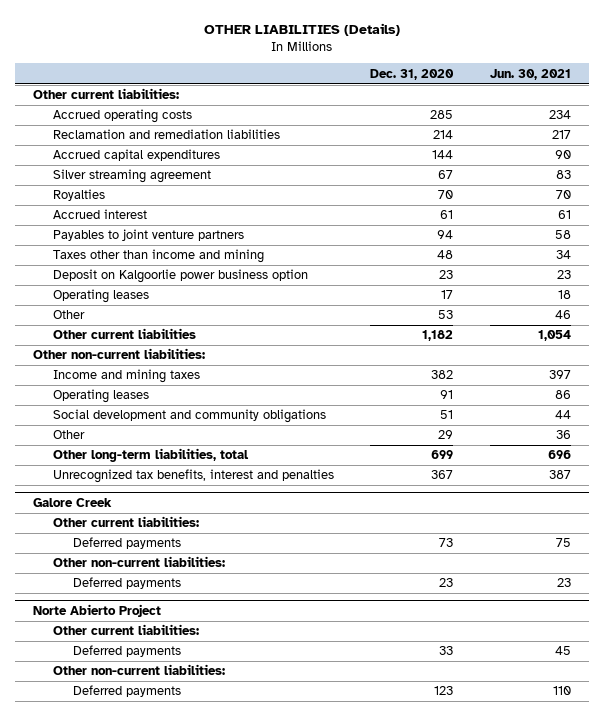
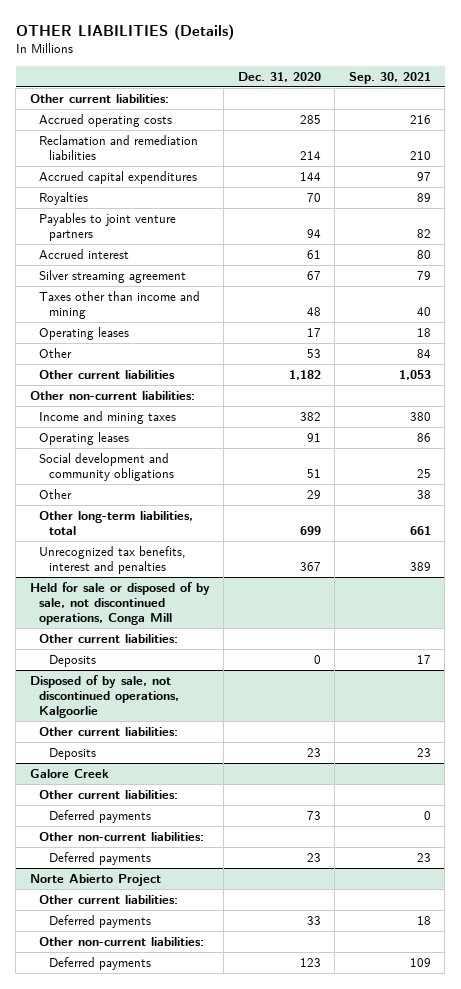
[489,68,571,80] Jun. 30, 2021 -> none
none -> [348,71,431,84] Sep. 30, 2021
[52,209,147,220] Accrued interest -> [39,249,130,260] Accrued interest
[52,169,211,184] Silver streaming agreement -> [39,270,187,284] Silver streaming agreement
[52,269,308,284] Deposit on Kalgoorlie power business option -> none
none -> [29,582,210,626] Held for sale or disposed of by sale, not discontinued operations, Conga Mill
none -> [39,634,179,644] Other current liabilities:
none -> [49,655,97,668] Deposits
none -> [29,675,180,719] Disposed of by sale, not discontinued operations, Kalgoorlie
none -> [39,727,179,737] Other current liabilities:
none -> [49,748,97,761] Deposits

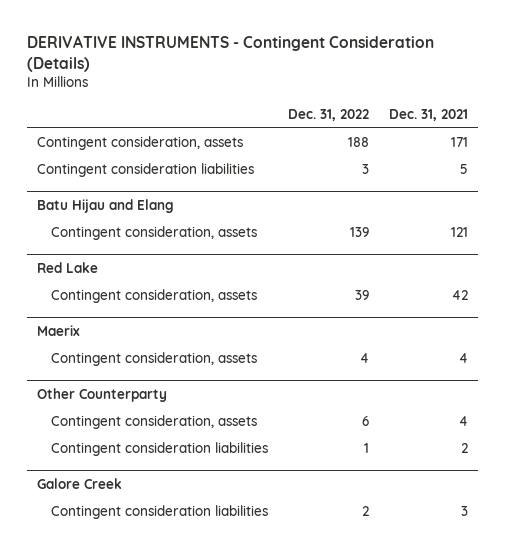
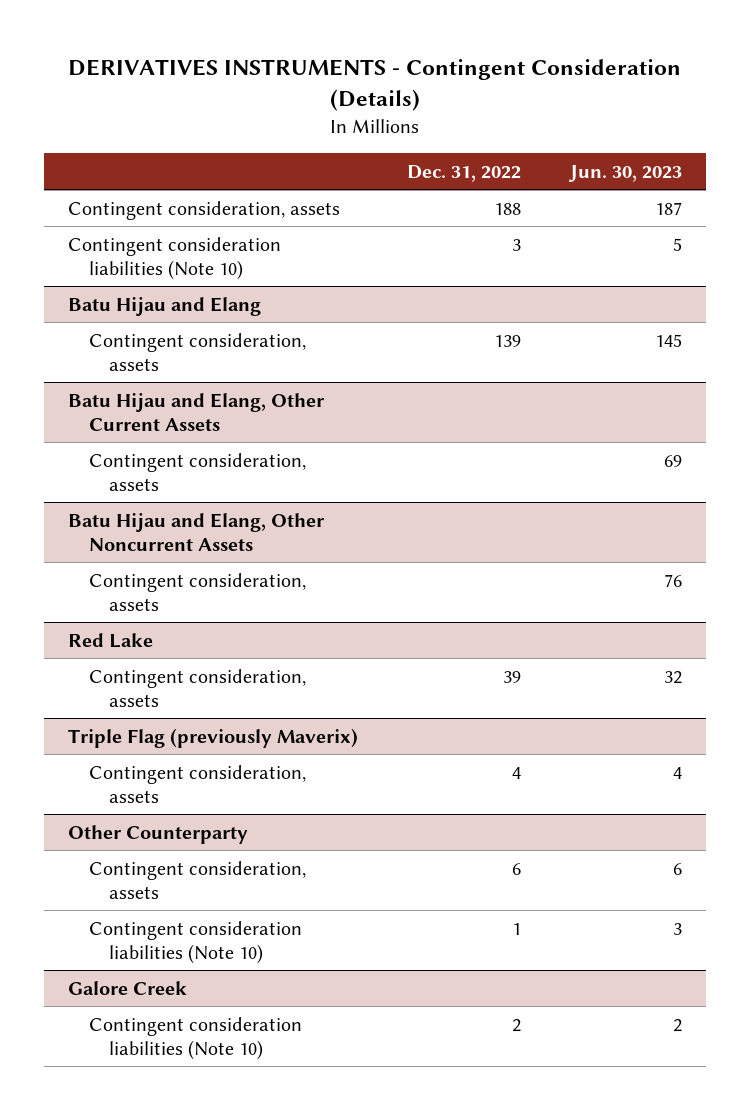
[26,35,434,73] DERIVATIVE INSTRUMENTS - Contingent Consideration (Details) -> [68,59,682,112] DERIVATIVES INSTRUMENTS - Contingent Consideration (Details)
[388,109,468,122] Dec. 31, 2021 -> none
none -> [567,164,682,182] Jun. 30, 2023
[36,163,254,178] Contingent consideration liabilities -> [68,236,282,280] Contingent consideration liabilities (Note 10)
none -> [68,392,326,431] Batu Hijau and Elang, Other Current Assets
none -> [88,452,306,491] Contingent consideration, assets
none -> [68,512,326,551] Batu Hijau and Elang, Other Noncurrent Assets
none -> [88,572,306,611] Contingent consideration, assets
[36,324,80,336] Maerix -> none
none -> [68,727,359,748] Triple Flag (previously Maverix)
[51,442,269,457] Contingent consideration liabilities -> [88,920,302,964] Contingent consideration liabilities (Note 10)
[51,505,269,520] Contingent consideration liabilities -> [88,1016,302,1060] Contingent consideration liabilities (Note 10)

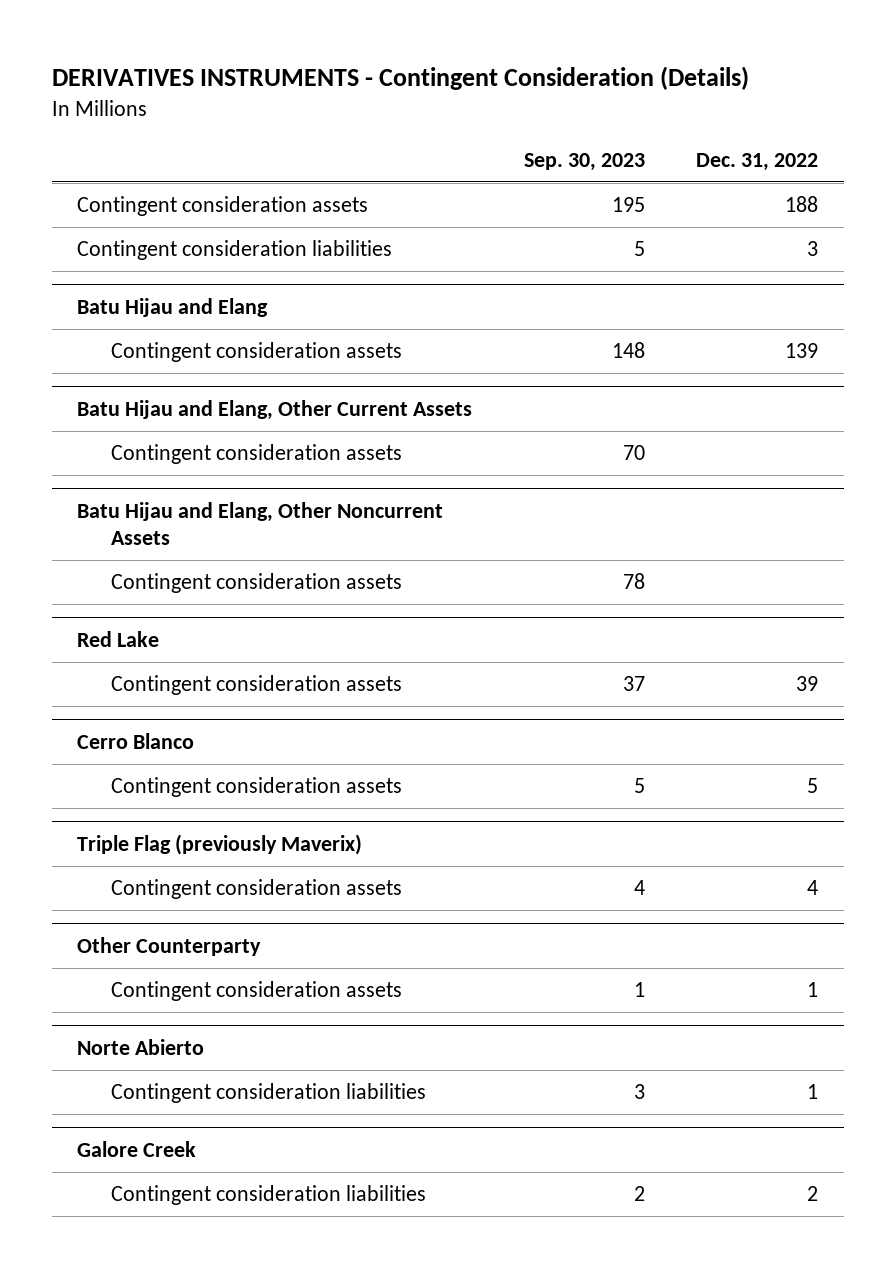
[567,164,682,182] Jun. 30, 2023 -> none
none -> [523,152,645,171] Sep. 30, 2023
[68,200,341,220] Contingent consideration, assets -> [77,196,369,217] Contingent consideration assets
[68,236,282,280] Contingent consideration liabilities (Note 10) -> [77,240,393,261] Contingent consideration liabilities
[88,332,306,371] Contingent consideration, assets -> [110,342,402,363] Contingent consideration assets
[88,452,306,491] Contingent consideration, assets -> [110,444,402,465] Contingent consideration assets
[88,572,306,611] Contingent consideration, assets -> [110,573,402,594] Contingent consideration assets
[88,668,306,707] Contingent consideration, assets -> [110,675,402,696] Contingent consideration assets
none -> [77,732,195,749] Cerro Blanco
none -> [110,777,402,798] Contingent consideration assets
[88,764,306,803] Contingent consideration, assets -> [110,879,402,900] Contingent consideration assets
[88,860,306,899] Contingent consideration, assets -> [110,981,402,1002] Contingent consideration assets
[512,862,522,875] 6 -> [807,982,819,998] 1
none -> [77,1038,205,1055] Norte Abierto
[88,920,302,964] Contingent consideration liabilities (Note 10) -> [110,1083,426,1104] Contingent consideration liabilities
[88,1016,302,1060] Contingent consideration liabilities (Note 10) -> [110,1185,426,1206] Contingent consideration liabilities

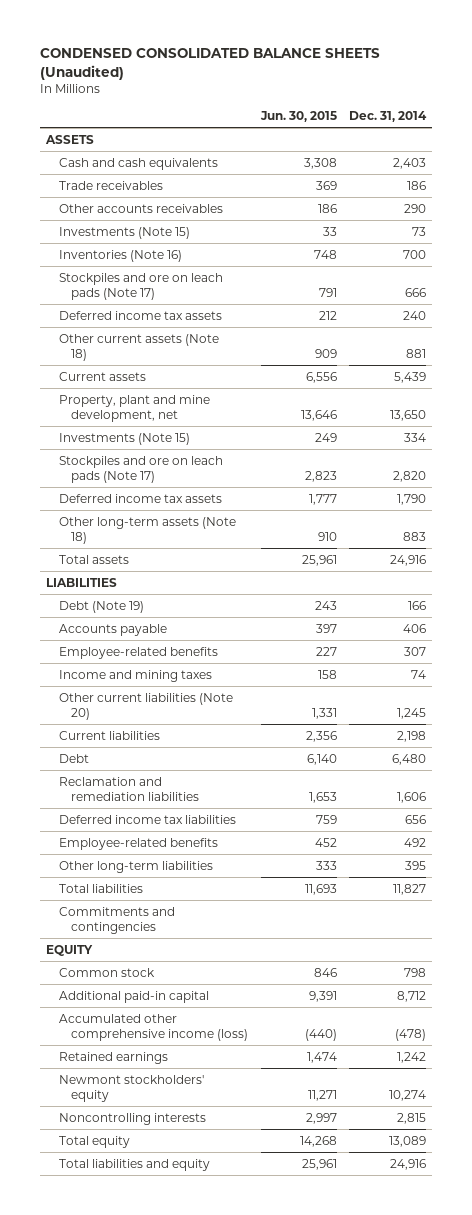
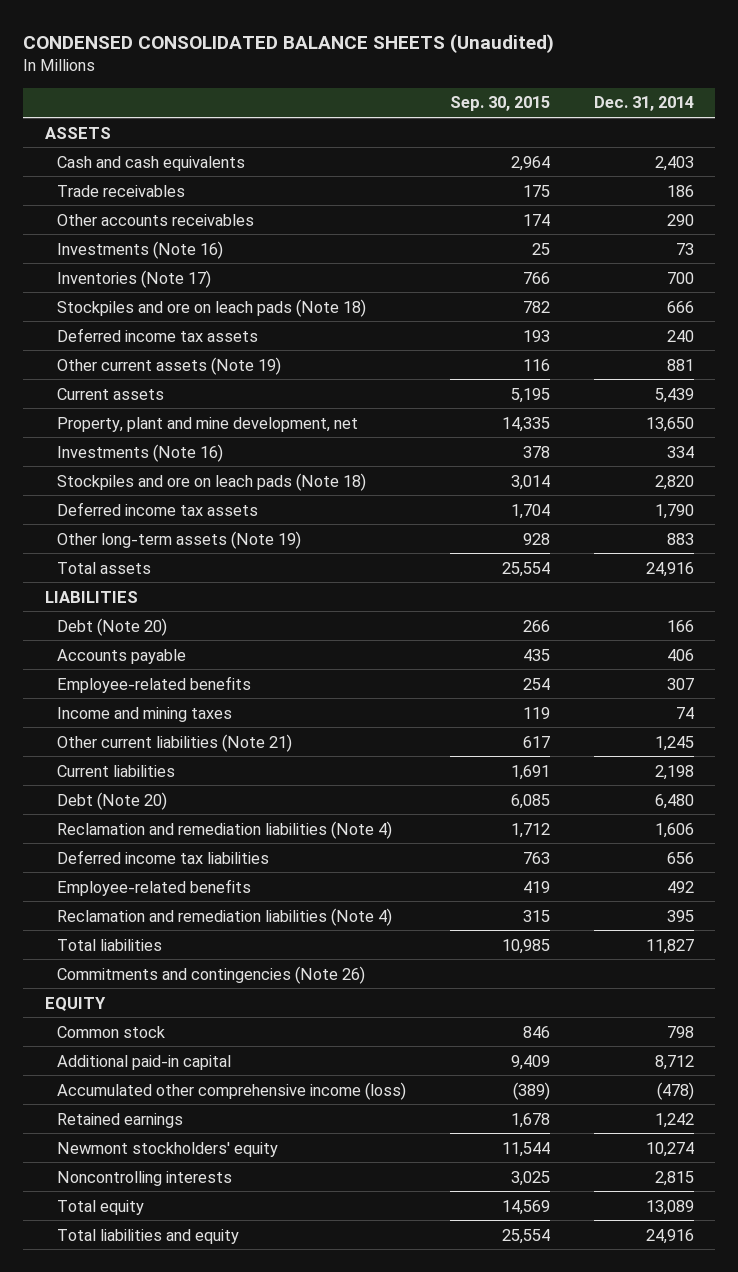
[259,111,337,123] Jun. 30, 2015 -> none
none -> [449,96,550,112] Sep. 30, 2015
[58,226,190,239] Investments (Note 15) -> [57,240,224,259] Investments (Note 16)
[58,249,182,262] Inventories (Note 16) -> [57,269,212,288] Inventories (Note 17)
[58,272,223,300] Stockpiles and ore on leach pads (Note 17) -> [57,298,367,317] Stockpiles and ore on leach pads (Note 18)
[58,333,219,361] Other current assets (Note 18) -> [57,356,282,375] Other current assets (Note 19)
[58,432,190,445] Investments (Note 15) -> [57,443,224,462] Investments (Note 16)
[58,455,223,483] Stockpiles and ore on leach pads (Note 17) -> [57,472,367,491] Stockpiles and ore on leach pads (Note 18)
[58,516,236,544] Other long-term assets (Note 18) -> [57,530,302,549] Other long-term assets (Note 19)
[58,600,144,613] Debt (Note 19) -> [57,617,168,636] Debt (Note 20)
[58,692,233,720] Other current liabilities (Note 20) -> [57,733,293,752] Other current liabilities (Note 21)
[58,753,89,763] Debt -> [57,791,168,810] Debt (Note 20)
[58,776,200,801] Reclamation and remediation liabilities -> [57,820,393,839] Reclamation and remediation liabilities (Note 4)
[58,860,213,873] Other long-term liabilities -> [57,907,393,926] Reclamation and remediation liabilities (Note 4)
[58,906,175,934] Commitments and contingencies -> [57,965,366,984] Commitments and contingencies (Note 26)

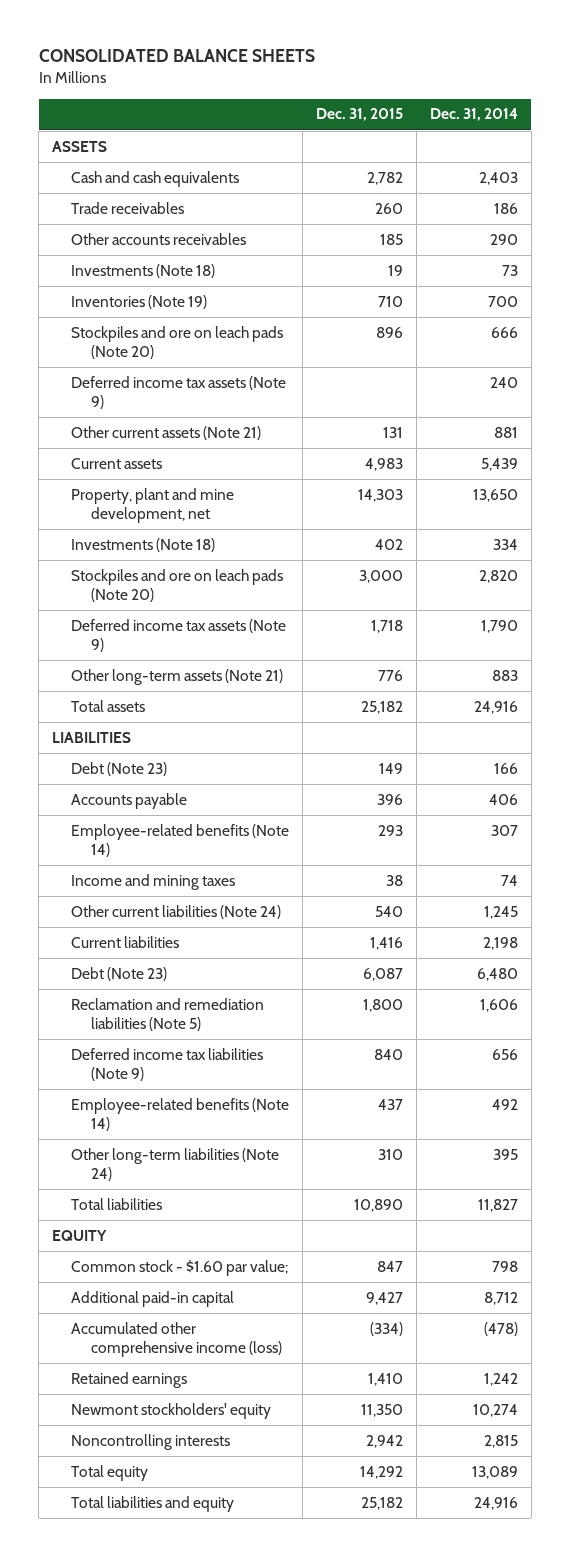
[22,33,554,53] CONDENSED CONSOLIDATED BALANCE SHEETS (Unaudited) -> [38,49,315,63] CONSOLIDATED BALANCE SHEETS
[449,96,550,112] Sep. 30, 2015 -> none
none -> [316,108,404,122] Dec. 31, 2015
[57,240,224,259] Investments (Note 16) -> [71,263,216,278] Investments (Note 18)
[57,269,212,288] Inventories (Note 17) -> [71,294,208,309] Inventories (Note 19)
[57,298,367,317] Stockpiles and ore on leach pads (Note 18) -> [71,325,284,359] Stockpiles and ore on leach pads (Note 20)
[57,327,259,342] Deferred income tax assets -> [71,375,287,409] Deferred income tax assets (Note 9)
[57,356,282,375] Other current assets (Note 19) -> [71,425,262,440] Other current assets (Note 21)
[57,443,224,462] Investments (Note 16) -> [71,537,216,552] Investments (Note 18)
[57,472,367,491] Stockpiles and ore on leach pads (Note 18) -> [71,568,284,602] Stockpiles and ore on leach pads (Note 20)
[57,501,259,516] Deferred income tax assets -> [71,618,287,652] Deferred income tax assets (Note 9)
[57,530,302,549] Other long-term assets (Note 19) -> [71,668,284,685] Other long-term assets (Note 21)
[57,617,168,636] Debt (Note 20) -> [71,761,168,776] Debt (Note 23)
[57,675,252,693] Employee-related benefits -> [71,823,290,857] Employee-related benefits (Note 14)
[57,733,293,752] Other current liabilities (Note 21) -> [71,904,282,919] Other current liabilities (Note 24)
[57,791,168,810] Debt (Note 20) -> [71,966,168,981] Debt (Note 23)
[57,820,393,839] Reclamation and remediation liabilities (Note 4) -> [71,997,265,1031] Reclamation and remediation liabilities (Note 5)
[57,849,270,864] Deferred income tax liabilities -> [71,1047,264,1081] Deferred income tax liabilities (Note 9)
[57,878,252,896] Employee-related benefits -> [71,1097,290,1131] Employee-related benefits (Note 14)
[57,907,393,926] Reclamation and remediation liabilities (Note 4) -> [71,1147,280,1181] Other long-term liabilities (Note 24)
[57,965,366,984] Commitments and contingencies (Note 26) -> none
[57,1025,166,1038] Common stock -> [71,1259,289,1276] Common stock - $1.60 par value;

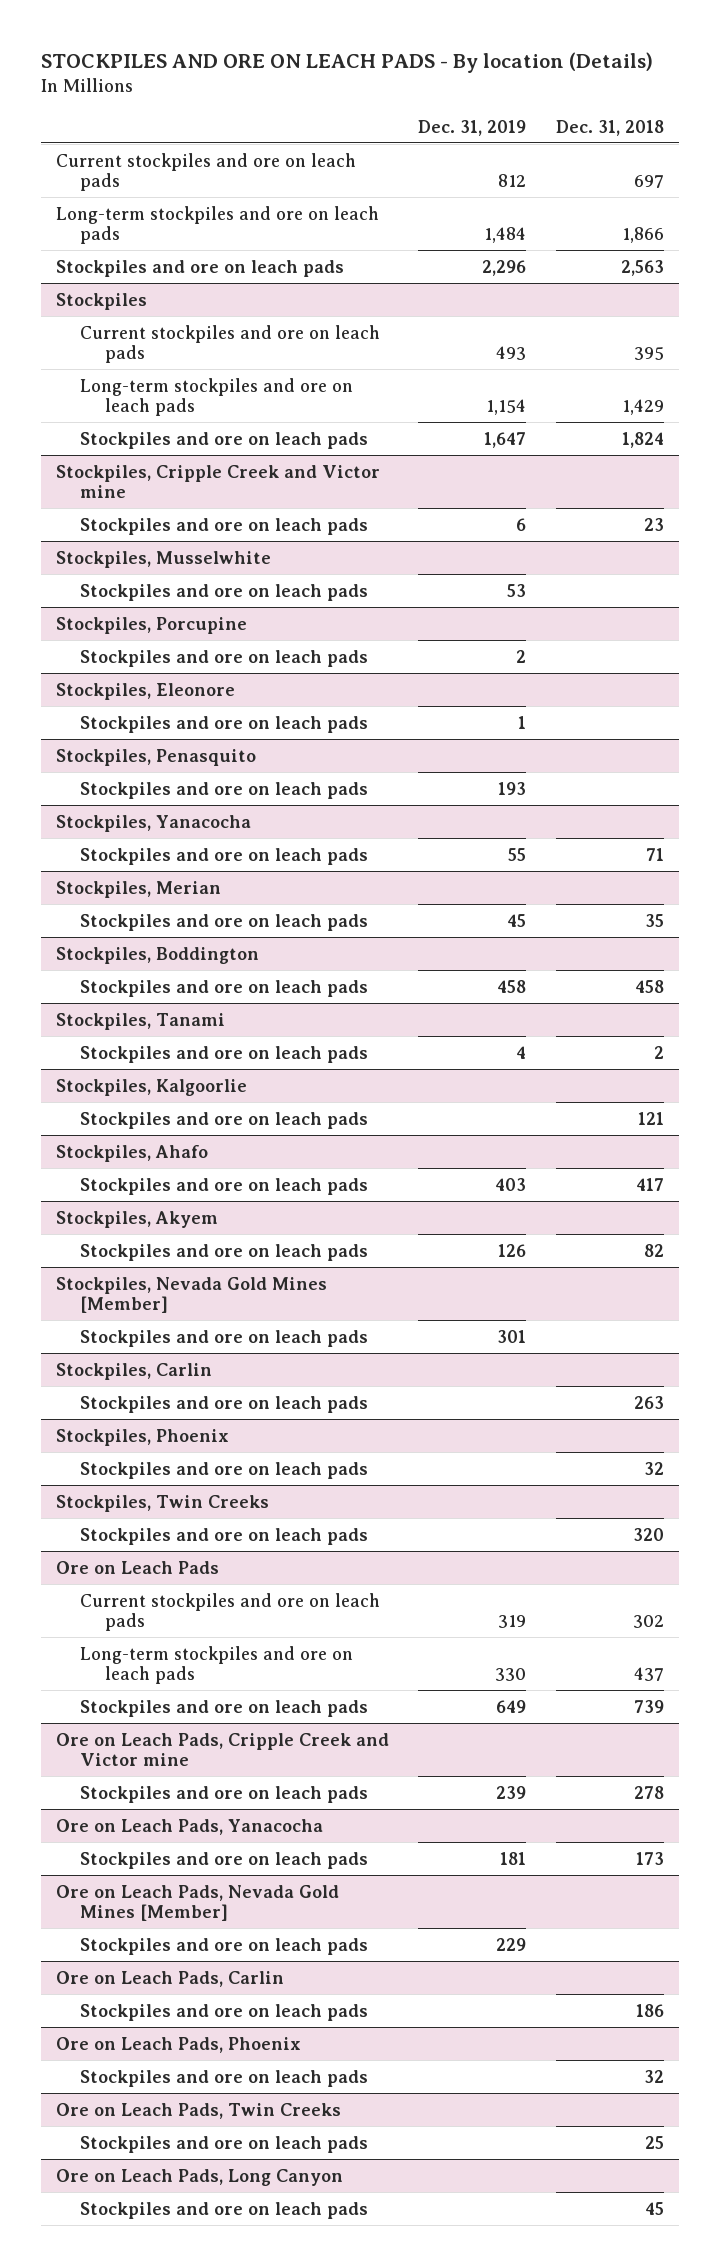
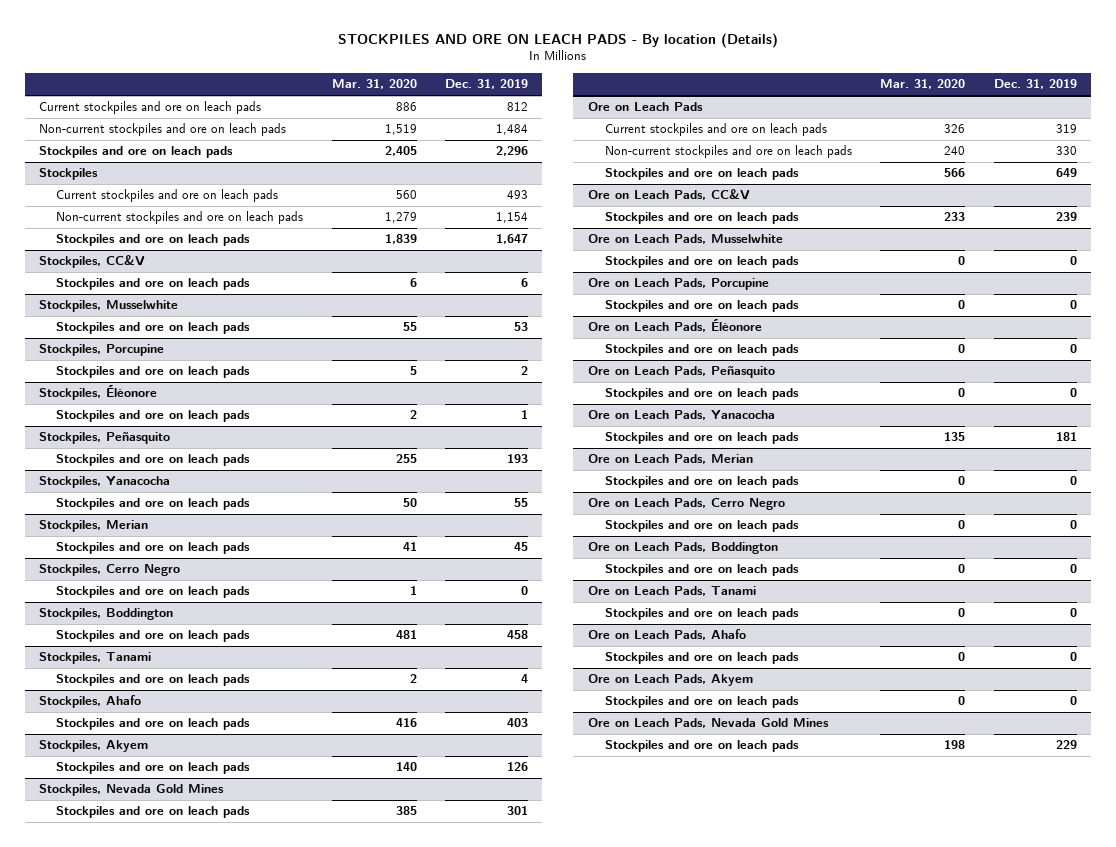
[555,119,664,136] Dec. 31, 2018 -> none
none -> [331,79,417,90] Mar. 31, 2020
[55,205,379,245] Long-term stockpiles and ore on leach pads -> [38,123,286,137] Non-current stockpiles and ore on leach pads
[80,377,354,417] Long-term stockpiles and ore on leach pads -> [56,211,304,225] Non-current stockpiles and ore on leach pads
[55,464,380,499] Stockpiles, Cripple Creek and Victor mine -> none
none -> [38,255,145,269] Stockpiles, CC&V
[55,682,235,700] Stockpiles, Eleonore -> none
none -> [38,385,157,401] Stockpiles, Éléonore
[55,748,256,766] Stockpiles, Penasquito -> none
none -> [38,432,170,445] Stockpiles, Peñasquito
none -> [38,564,180,577] Stockpiles, Cerro Negro
none -> [56,586,251,599] Stockpiles and ore on leach pads
[55,1078,247,1096] Stockpiles, Kalgoorlie -> none
[80,1111,369,1129] Stockpiles and ore on leach pads -> none
[55,1276,327,1314] Stockpiles, Nevada Gold Mines [Member] -> [38,784,224,797] Stockpiles, Nevada Gold Mines
[55,1362,212,1380] Stockpiles, Carlin -> none
[80,1395,369,1413] Stockpiles and ore on leach pads -> none
[55,1428,229,1446] Stockpiles, Phoenix -> none
[80,1461,369,1479] Stockpiles and ore on leach pads -> none
[55,1494,269,1512] Stockpiles, Twin Creeks -> none
[80,1527,369,1545] Stockpiles and ore on leach pads -> none
[80,1645,354,1685] Long-term stockpiles and ore on leach pads -> [604,145,852,159] Non-current stockpiles and ore on leach pads
[55,1732,389,1767] Ore on Leach Pads, Cripple Creek and Victor mine -> none
none -> [587,189,750,201] Ore on Leach Pads, CC&V
none -> [587,234,783,245] Ore on Leach Pads, Musselwhite
none -> [604,256,799,269] Stockpiles and ore on leach pads
none -> [587,278,769,291] Ore on Leach Pads, Porcupine
none -> [604,300,799,313] Stockpiles and ore on leach pads
none -> [587,319,762,333] Ore on Leach Pads, Éléonore
none -> [604,344,799,357] Stockpiles and ore on leach pads
none -> [587,366,775,379] Ore on Leach Pads, Peñasquito
none -> [604,388,799,401] Stockpiles and ore on leach pads
none -> [587,454,753,465] Ore on Leach Pads, Merian
none -> [604,476,799,489] Stockpiles and ore on leach pads
none -> [587,498,785,511] Ore on Leach Pads, Cerro Negro
none -> [604,520,799,533] Stockpiles and ore on leach pads
none -> [587,542,778,555] Ore on Leach Pads, Boddington
none -> [604,564,799,577] Stockpiles and ore on leach pads
none -> [587,586,756,597] Ore on Leach Pads, Tanami
none -> [604,608,799,621] Stockpiles and ore on leach pads
none -> [587,629,746,641] Ore on Leach Pads, Ahafo
none -> [604,652,799,665] Stockpiles and ore on leach pads
none -> [587,674,753,687] Ore on Leach Pads, Akyem
none -> [604,696,799,709] Stockpiles and ore on leach pads
[55,1884,339,1922] Ore on Leach Pads, Nevada Gold Mines [Member] -> [587,718,829,729] Ore on Leach Pads, Nevada Gold Mines
[55,1970,284,1987] Ore on Leach Pads, Carlin -> none
[80,2003,369,2021] Stockpiles and ore on leach pads -> none
[55,2036,301,2053] Ore on Leach Pads, Phoenix -> none
[80,2069,369,2087] Stockpiles and ore on leach pads -> none
[55,2102,341,2119] Ore on Leach Pads, Twin Creeks -> none
[80,2135,369,2153] Stockpiles and ore on leach pads -> none
[55,2168,343,2186] Ore on Leach Pads, Long Canyon -> none
[80,2201,369,2219] Stockpiles and ore on leach pads -> none

